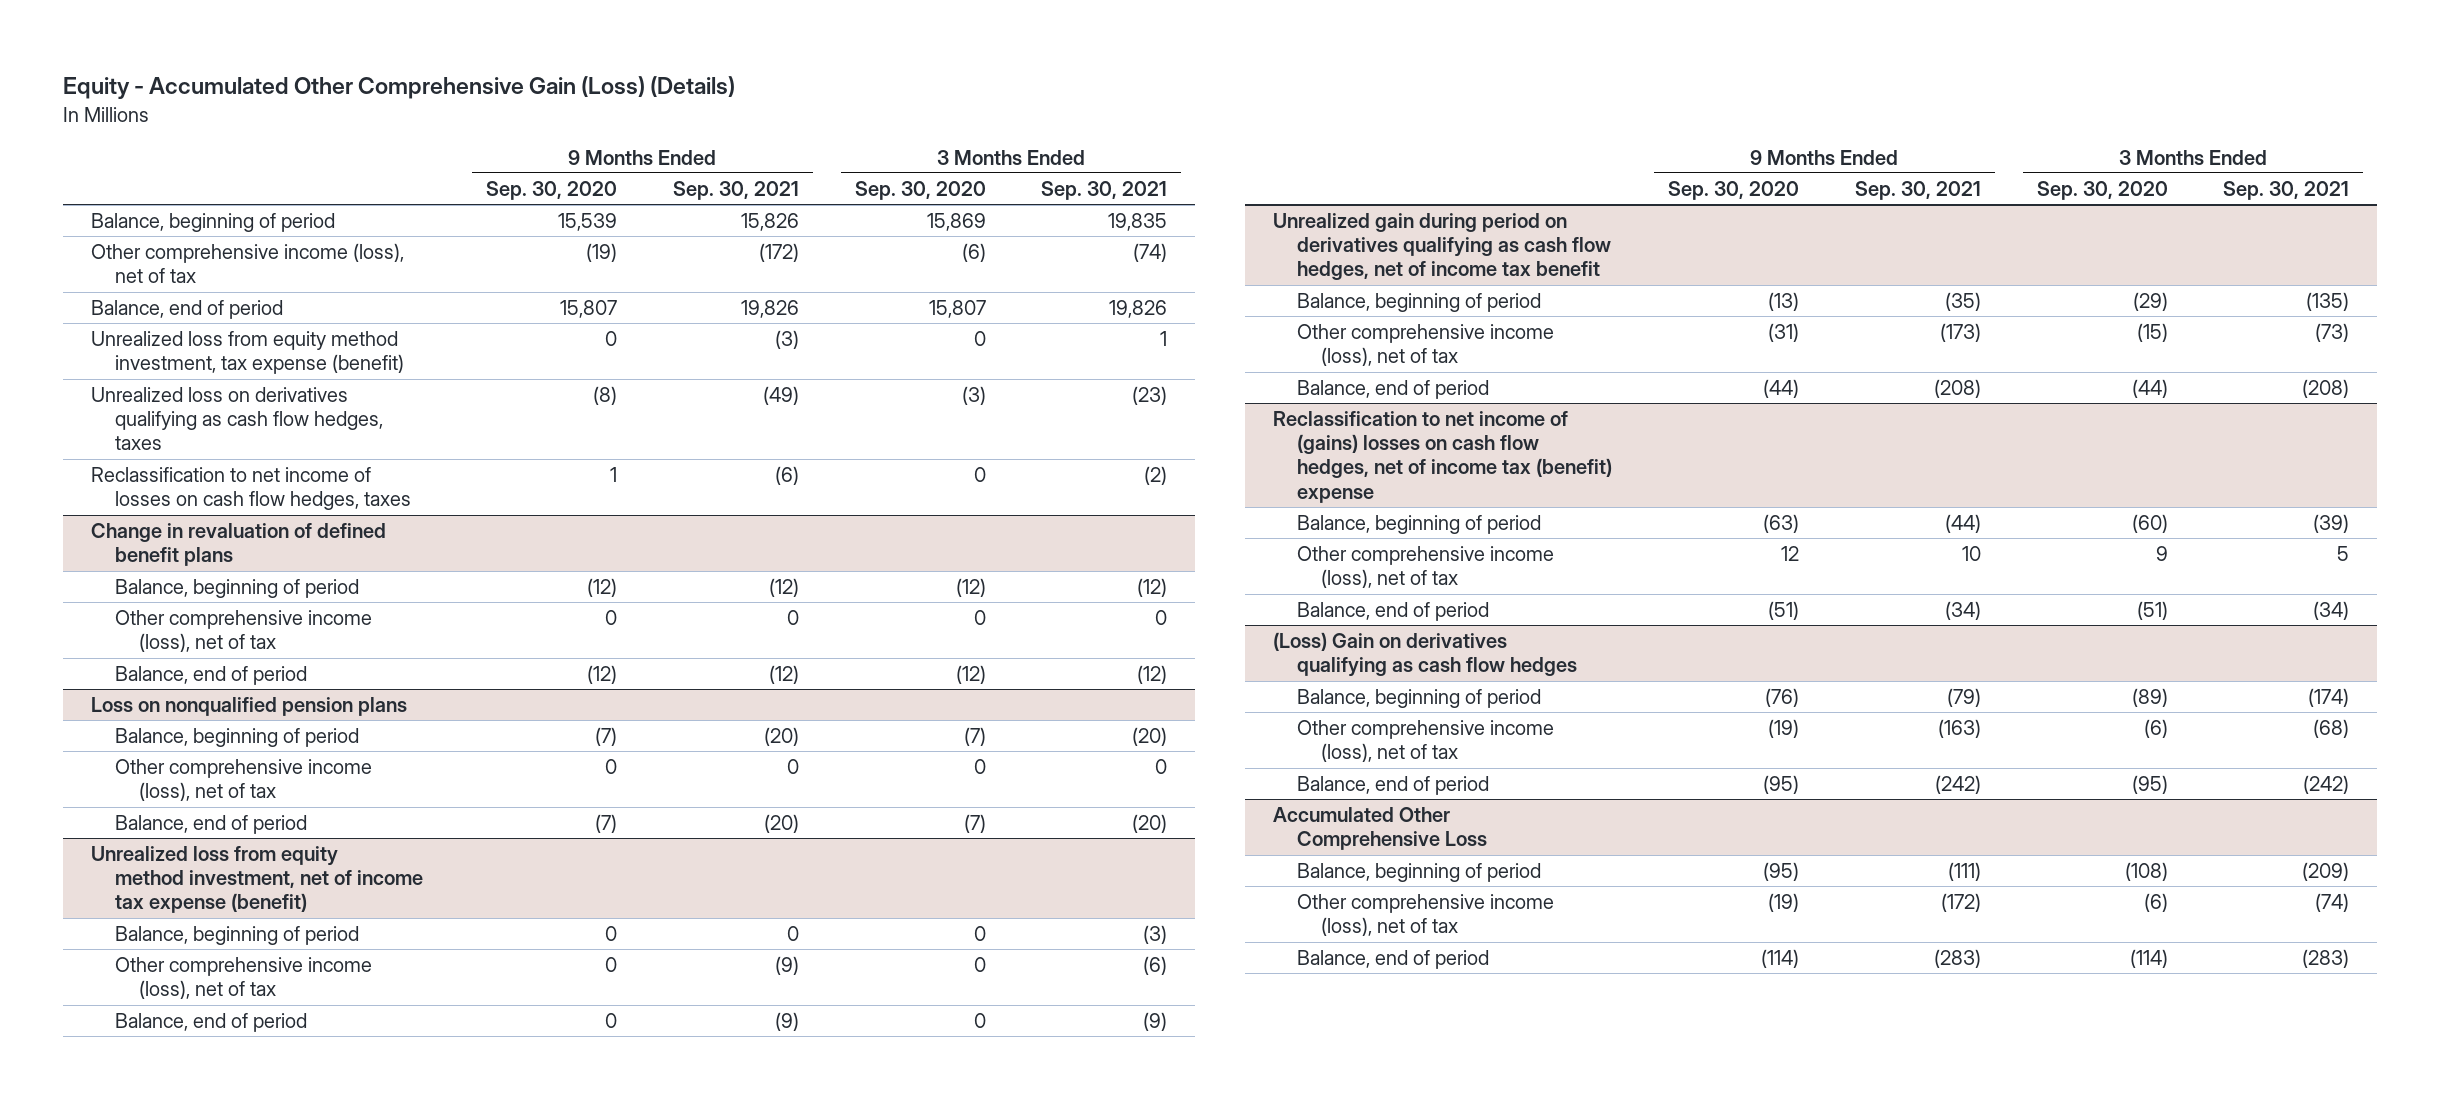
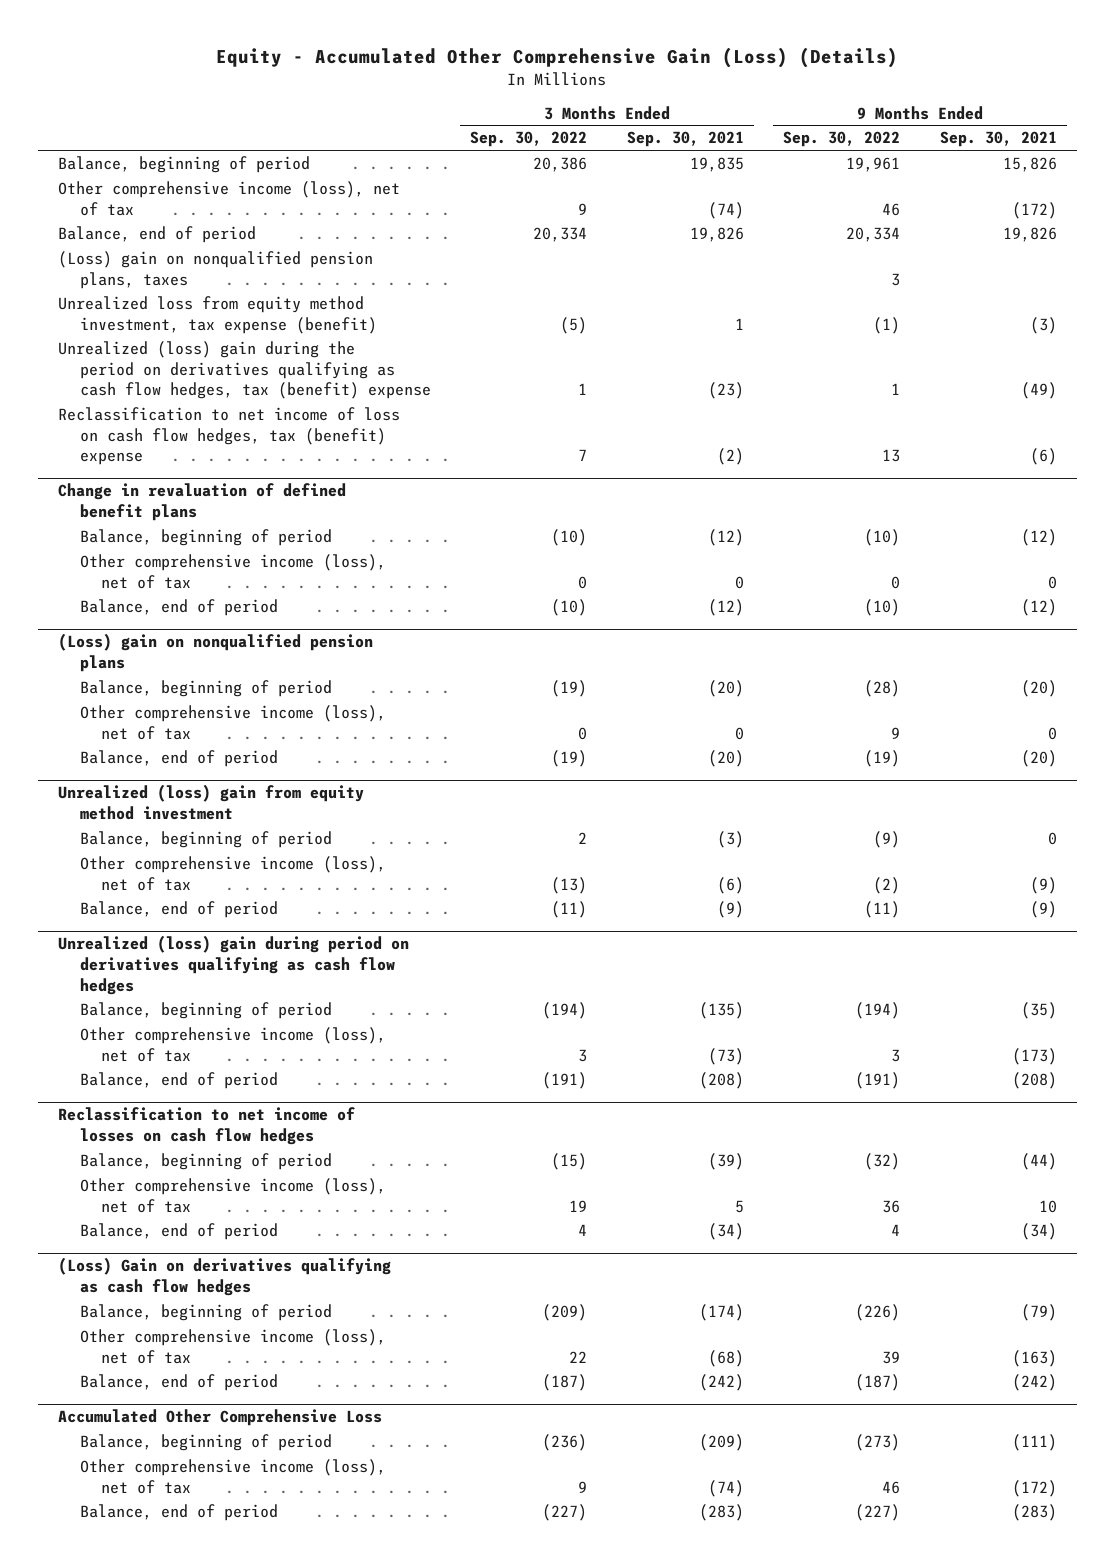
[486,180,618,200] Sep. 30, 2020 -> none
[854,180,986,200] Sep. 30, 2020 -> none
none -> [470,131,588,148] Sep. 30, 2022
none -> [783,131,901,148] Sep. 30, 2022
none -> [57,250,373,289] (Loss) gain on nonqualified pension plans, taxes
[91,386,384,451] Unrealized loss on derivatives qualifying as cash flow hedges, taxes -> [57,340,431,400] Unrealized (loss) gain during the period on derivatives qualifying as cash flow hedges, tax (benefit) expense
[91,466,412,511] Reclassification to net income of losses on cash flow hedges, taxes -> [57,406,400,466] Reclassification to net income of loss on cash flow hedges, tax (benefit) expense
[91,696,408,716] Loss on nonqualified pension plans -> [57,633,373,672] (Loss) gain on nonqualified pension plans
[91,845,424,914] Unrealized loss from equity method investment, net of income tax expense (benefit) -> [57,784,364,820] Unrealized (loss) gain from equity method investment
[1273,212,1612,281] Unrealized gain during period on derivatives qualifying as cash flow hedges, net of income tax benefit -> [57,935,409,995] Unrealized (loss) gain during period on derivatives qualifying as cash flow hedges
[1273,410,1613,503] Reclassification to net income of (gains) losses on cash flow hedges, net of income tax (benefit) expense -> [57,1107,355,1145] Reclassification to net income of losses on cash flow hedges

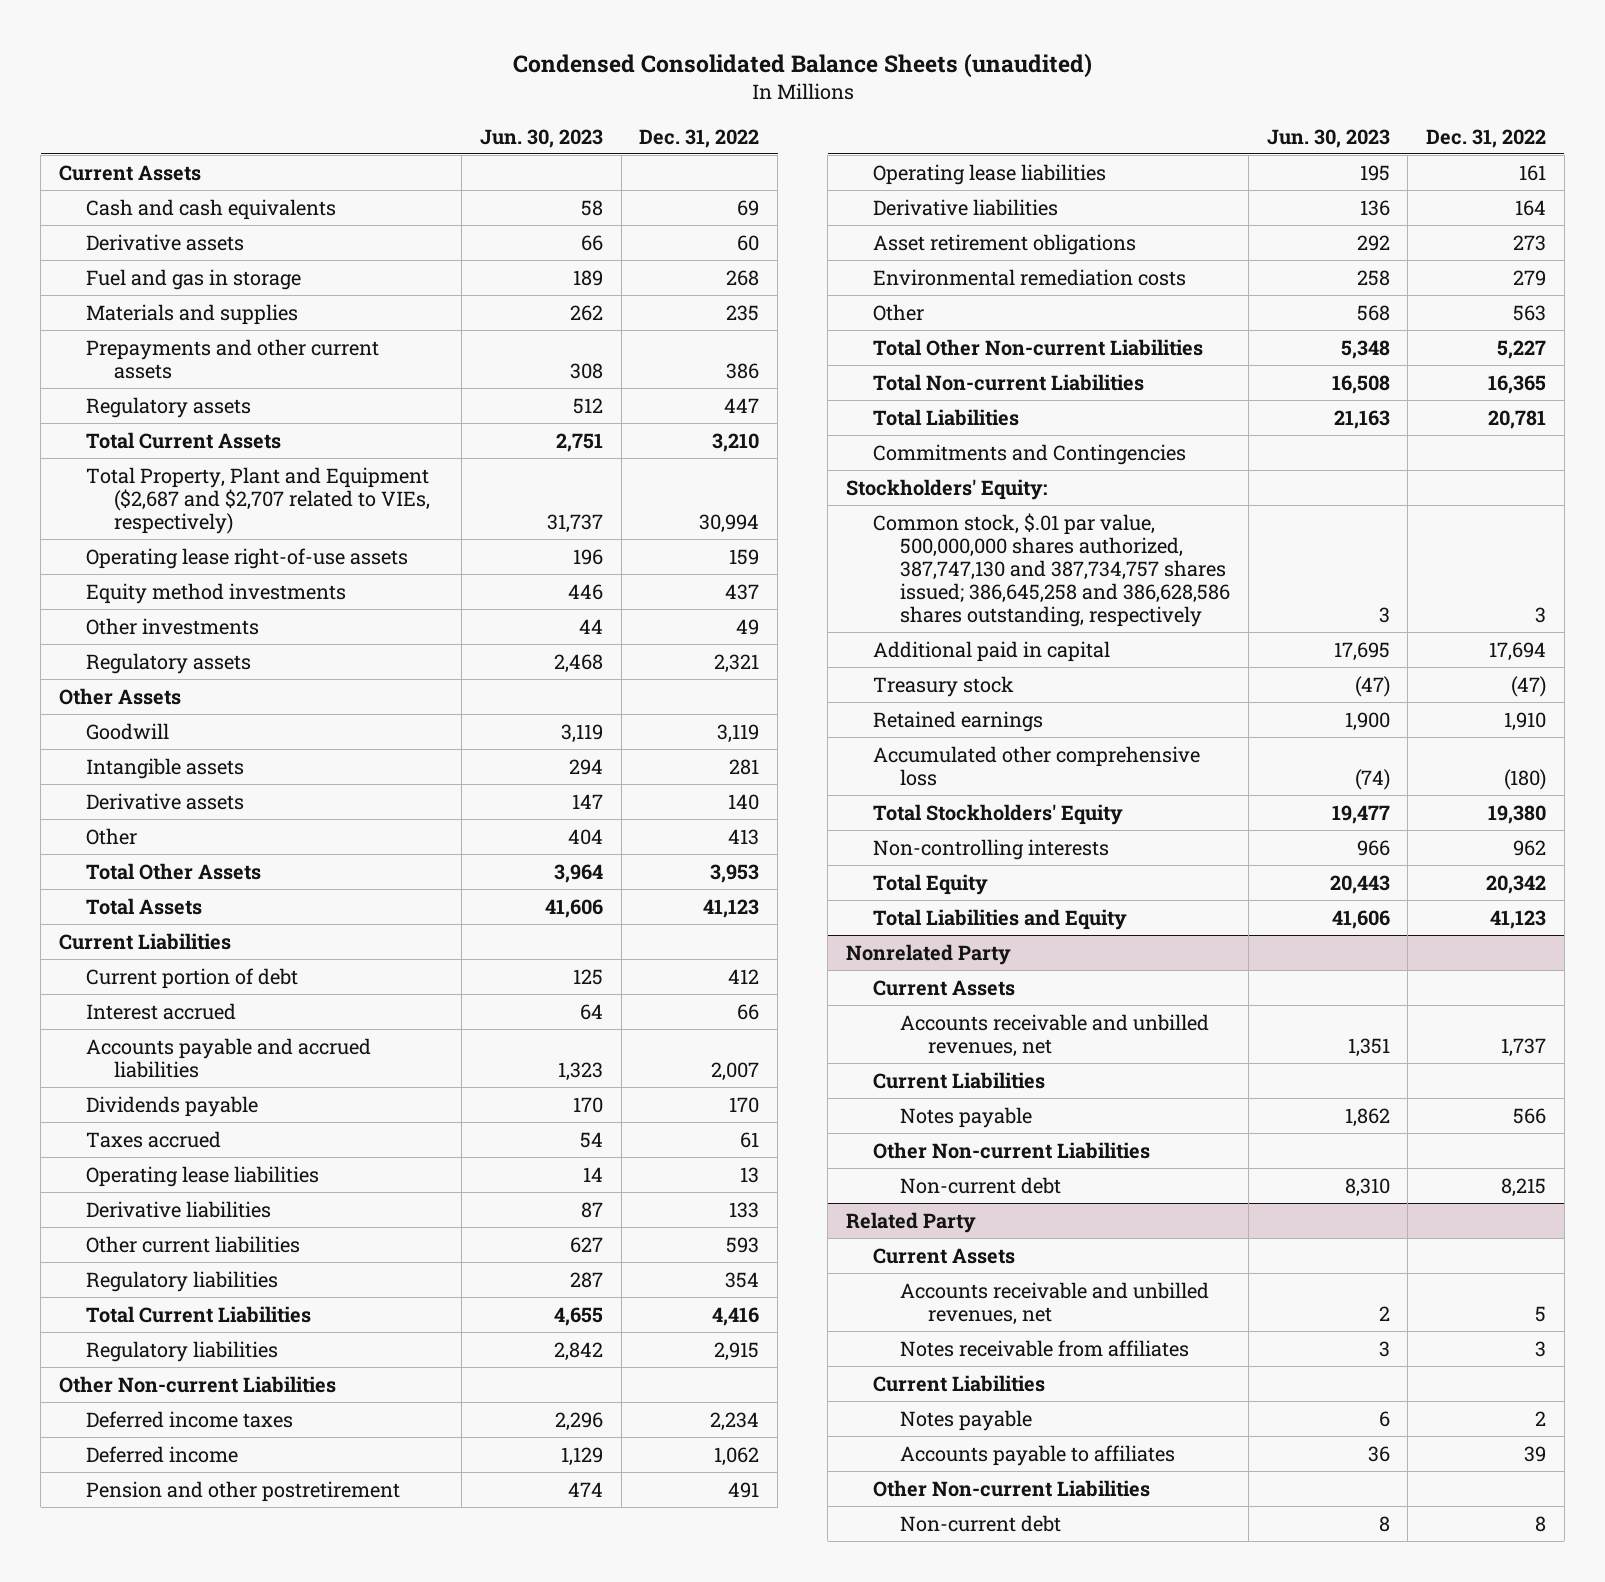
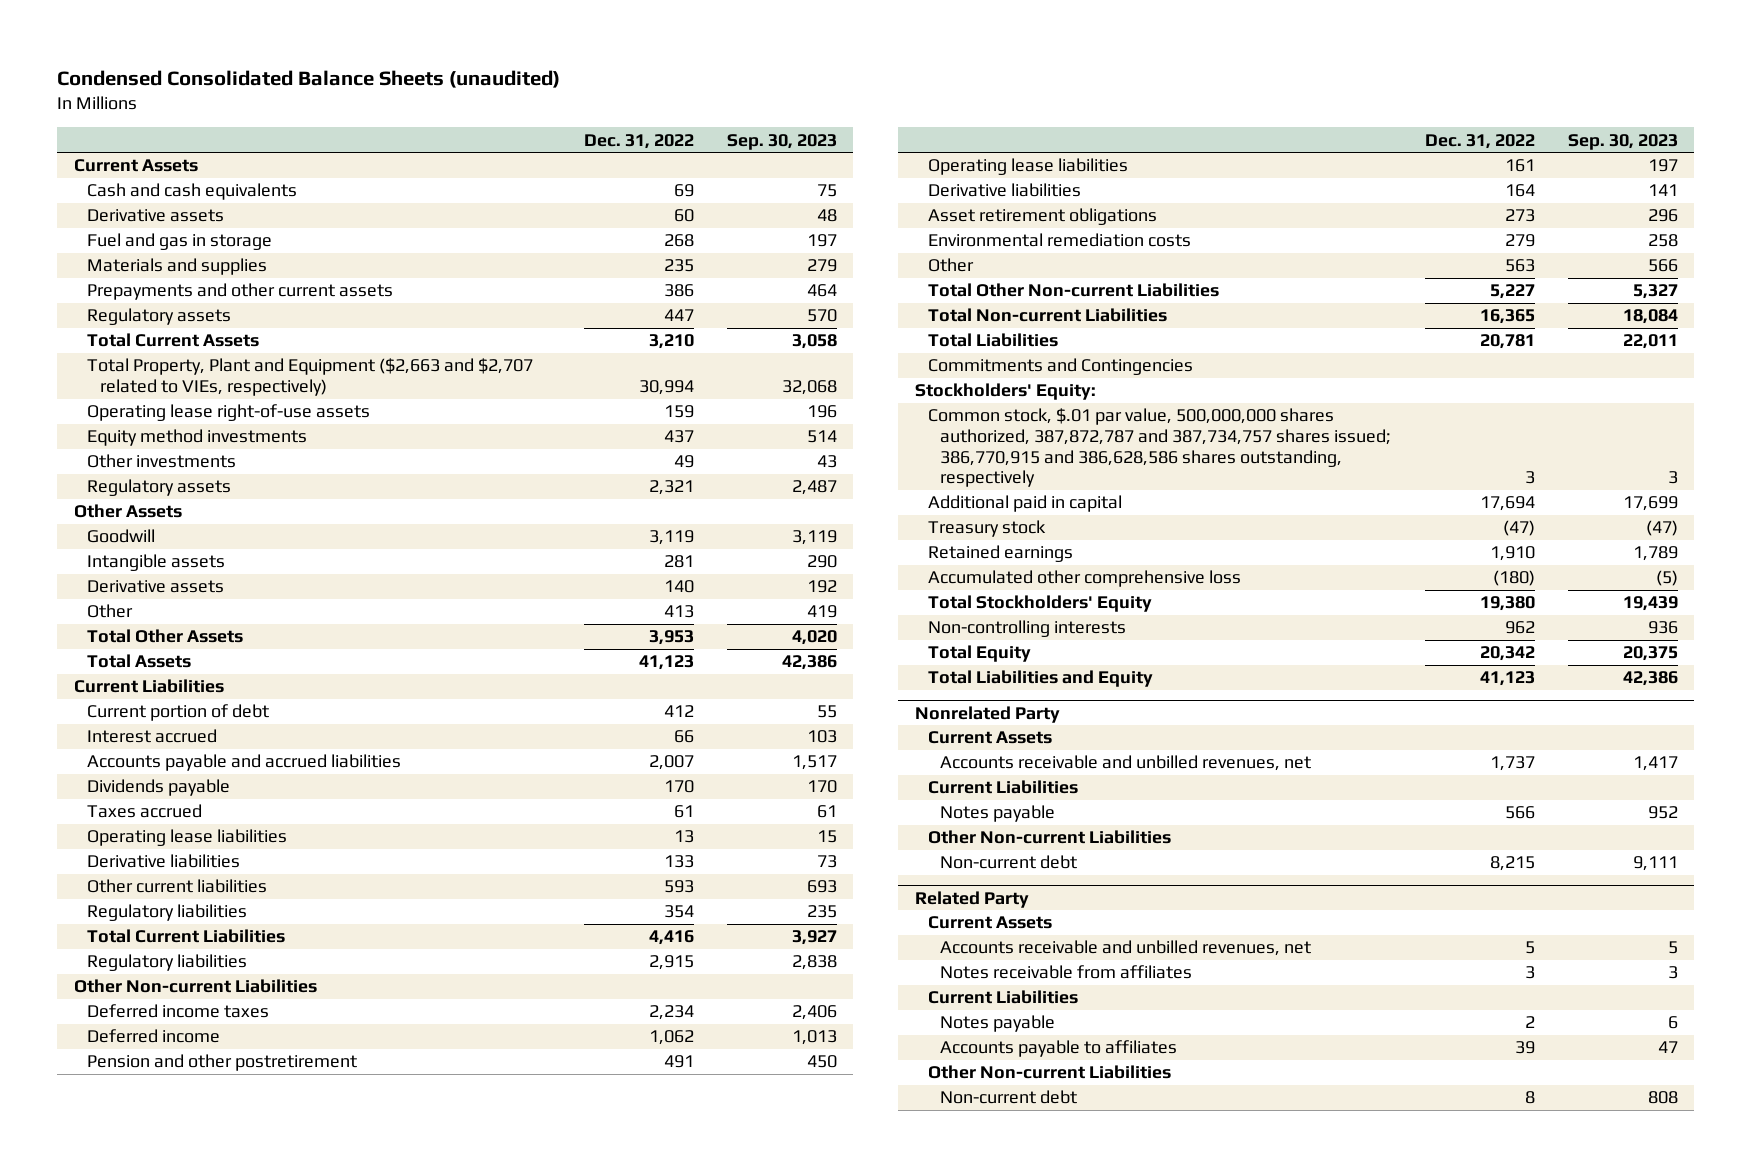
[480,128,604,148] Jun. 30, 2023 -> none
none -> [726,133,837,150] Sep. 30, 2023
[86,466,430,534] Total Property, Plant and Equipment ($2,687 and $2,707 related to VIEs, respectively) -> [86,358,533,396] Total Property, Plant and Equipment ($2,663 and $2,707 related to VIEs, respectively)
[873,512,1231,628] Common stock, $.01 par value, 500,000,000 shares authorized, 387,747,130 and 387,734,757 shares issued; 386,645,258 and 386,628,586 shares outstanding, respectively -> [927,408,1392,488] Common stock, $.01 par value, 500,000,000 shares authorized, 387,872,787 and 387,734,757 shares issued; 386,770,915 and 386,628,586 shares outstanding, respectively

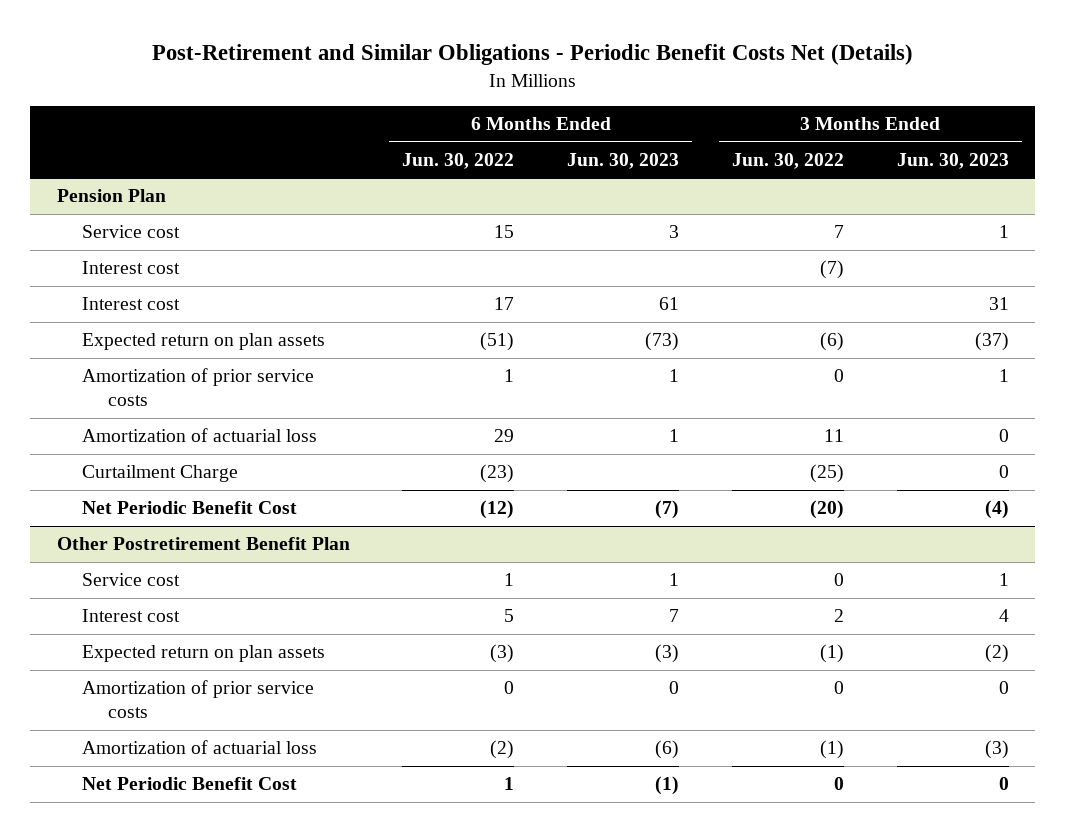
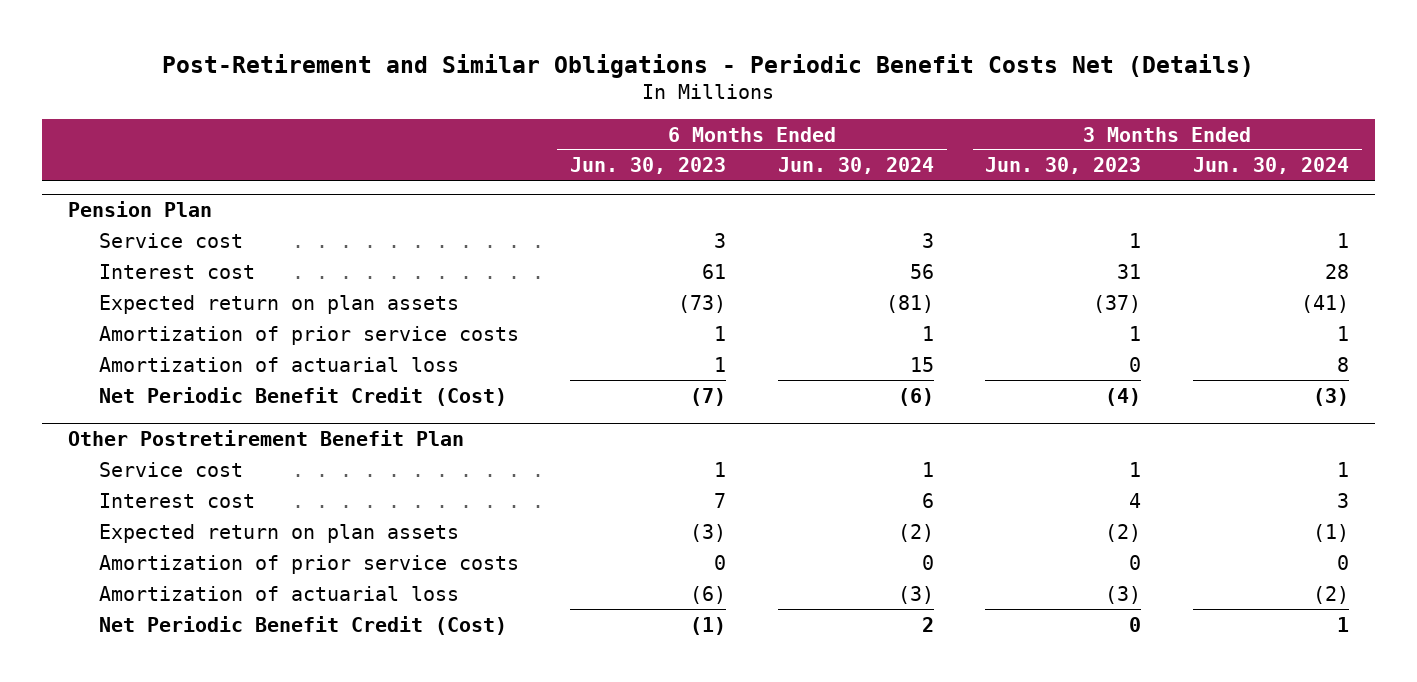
[402,152,515,169] Jun. 30, 2022 -> none
[732,152,845,169] Jun. 30, 2022 -> none
none -> [777,157,934,175] Jun. 30, 2024
none -> [1193,157,1350,175] Jun. 30, 2024
[82,261,181,275] Interest cost -> none
[82,465,239,483] Curtailment Charge -> none
[82,501,298,515] Net Periodic Benefit Cost -> [98,386,507,406] Net Periodic Benefit Credit (Cost)
[82,777,298,791] Net Periodic Benefit Cost -> [98,615,507,635] Net Periodic Benefit Credit (Cost)

